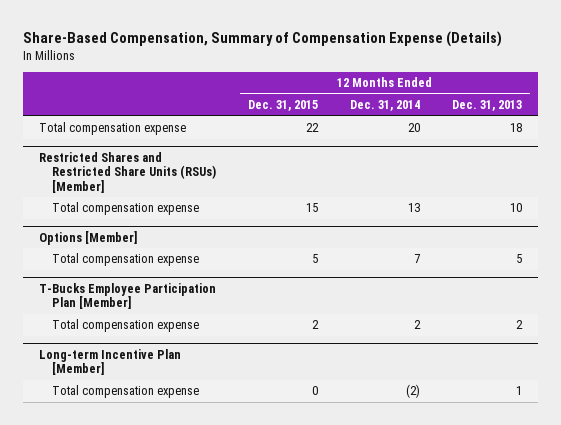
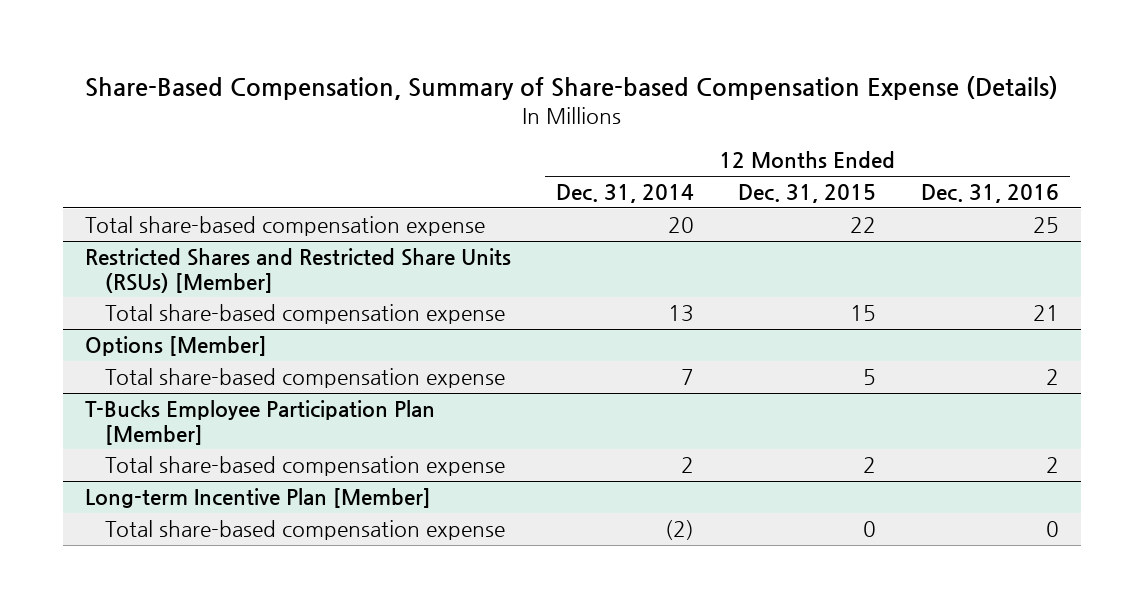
[23,30,503,47] Share-Based Compensation, Summary of Compensation Expense (Details) -> [84,76,1058,101] Share-Based Compensation, Summary of Share-based Compensation Expense (Details)
[451,100,522,112] Dec. 31, 2013 -> none
none -> [920,184,1059,204] Dec. 31, 2016
[39,122,187,136] Total compensation expense -> [85,216,486,237] Total share-based compensation expense
[52,202,200,216] Total compensation expense -> [105,304,506,325] Total share-based compensation expense
[52,253,200,267] Total compensation expense -> [105,368,506,389] Total share-based compensation expense
[52,319,200,333] Total compensation expense -> [105,456,506,477] Total share-based compensation expense
[52,385,200,399] Total compensation expense -> [105,520,506,541] Total share-based compensation expense

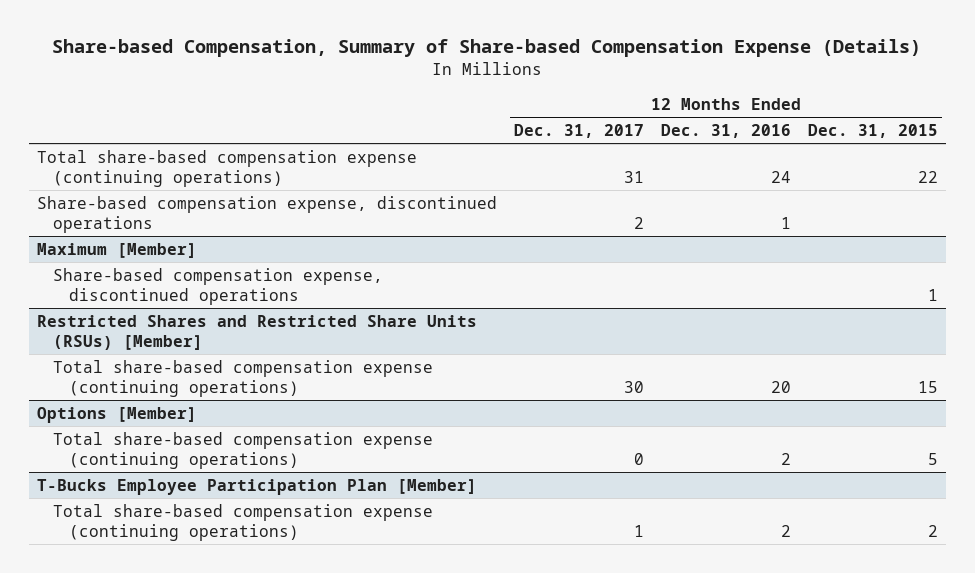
[84,76,1058,101] Share-Based Compensation, Summary of Share-based Compensation Expense (Details) -> [52,39,922,58] Share-based Compensation, Summary of Share-based Compensation Expense (Details)
[555,184,694,204] Dec. 31, 2014 -> none
none -> [513,123,644,138] Dec. 31, 2017
[85,216,486,237] Total share-based compensation expense -> [37,149,418,187] Total share-based compensation expense (continuing operations)
[1032,217,1059,234] 25 -> [770,170,791,183] 24
none -> [37,195,498,233] Share-based compensation expense, discontinued operations
none -> [37,242,198,258] Maximum [Member]
none -> [53,267,384,305] Share-based compensation expense, discontinued operations
[105,304,506,325] Total share-based compensation expense -> [53,359,434,397] Total share-based compensation expense (continuing operations)
[1032,305,1059,322] 21 -> [770,380,791,393] 20
[105,368,506,389] Total share-based compensation expense -> [53,431,434,469] Total share-based compensation expense (continuing operations)
[85,488,432,509] Long-term Incentive Plan [Member] -> none
[105,520,506,541] Total share-based compensation expense -> none
[105,456,506,477] Total share-based compensation expense -> [53,503,434,541] Total share-based compensation expense (continuing operations)

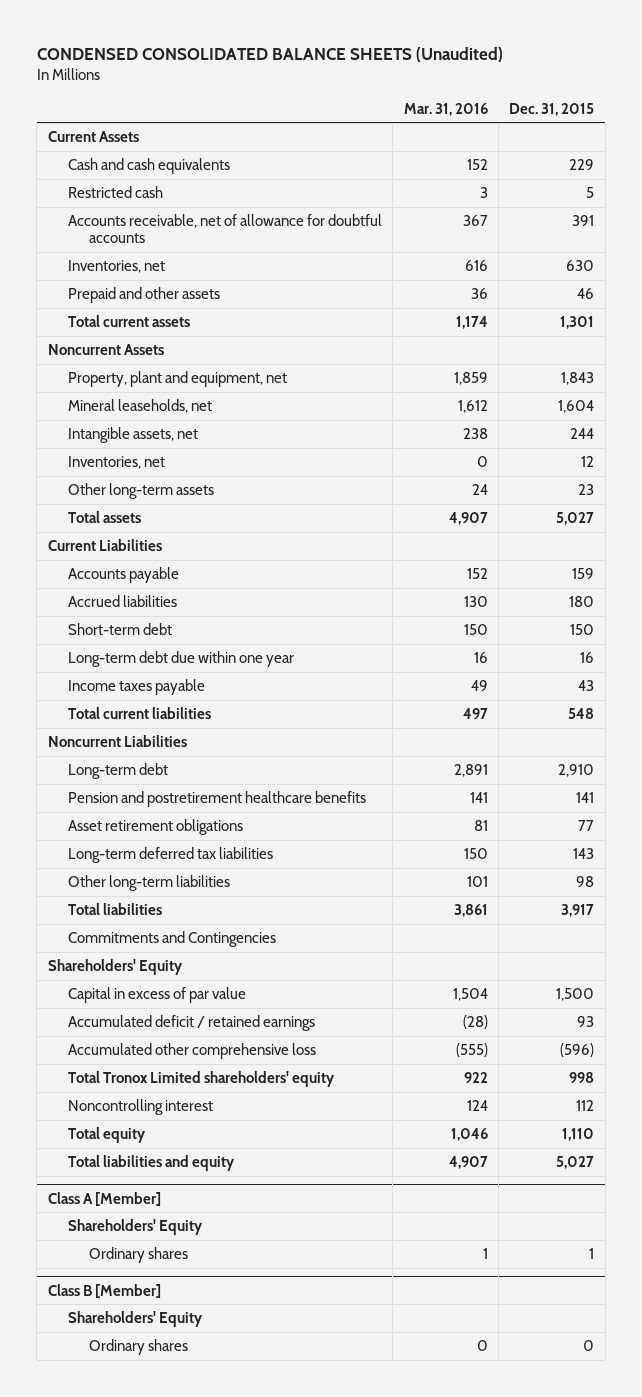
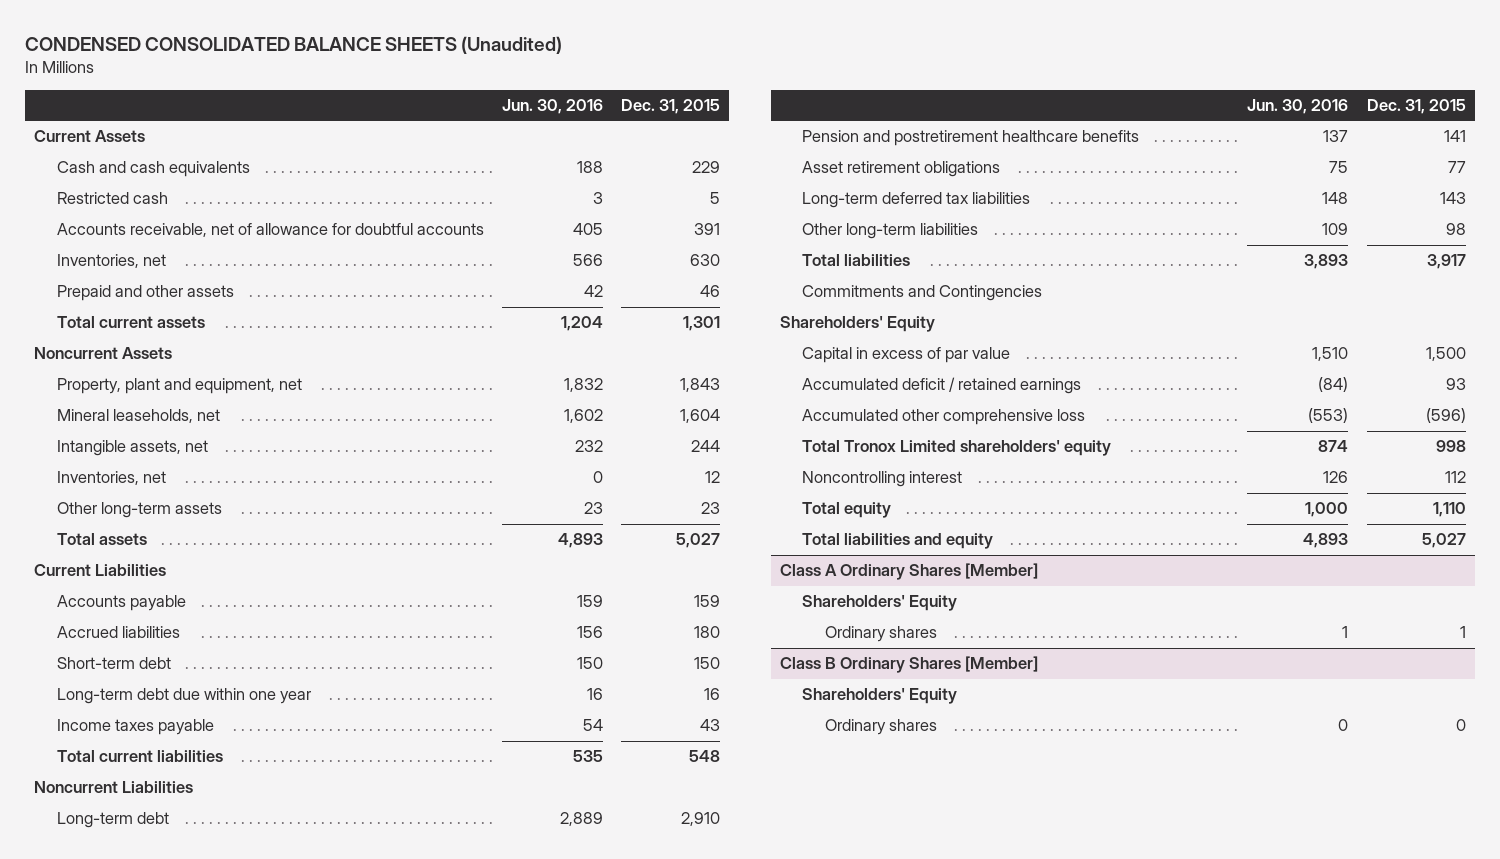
[403,102,488,116] Mar. 31, 2016 -> none
none -> [502,98,604,114] Jun. 30, 2016
[47,1191,161,1206] Class A [Member] -> [779,563,1038,581] Class A Ordinary Shares [Member]
[47,1283,161,1298] Class B [Member] -> [779,656,1038,674] Class B Ordinary Shares [Member]

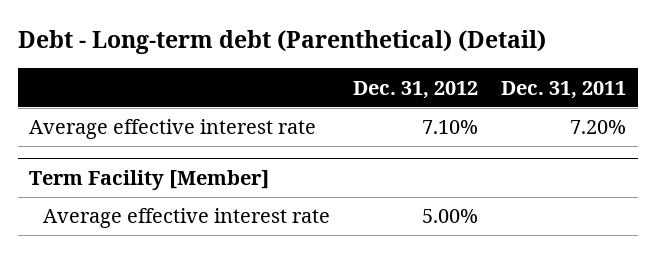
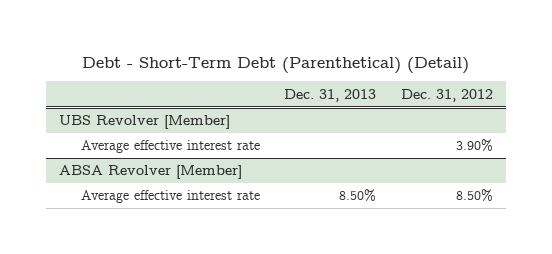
[17,30,546,55] Debt - Long-term debt (Parenthetical) (Detail) -> [82,56,470,74] Debt - Short-Term Debt (Parenthetical) (Detail)
[501,80,627,99] Dec. 31, 2011 -> none
none -> [284,88,377,102] Dec. 31, 2013
[29,169,270,190] Term Facility [Member] -> none
none -> [58,115,230,130] UBS Revolver [Member]
[422,120,479,135] 7.10% -> [456,139,494,153] 3.90%
none -> [58,165,242,180] ABSA Revolver [Member]
[422,209,479,224] 5.00% -> [456,189,494,203] 8.50%

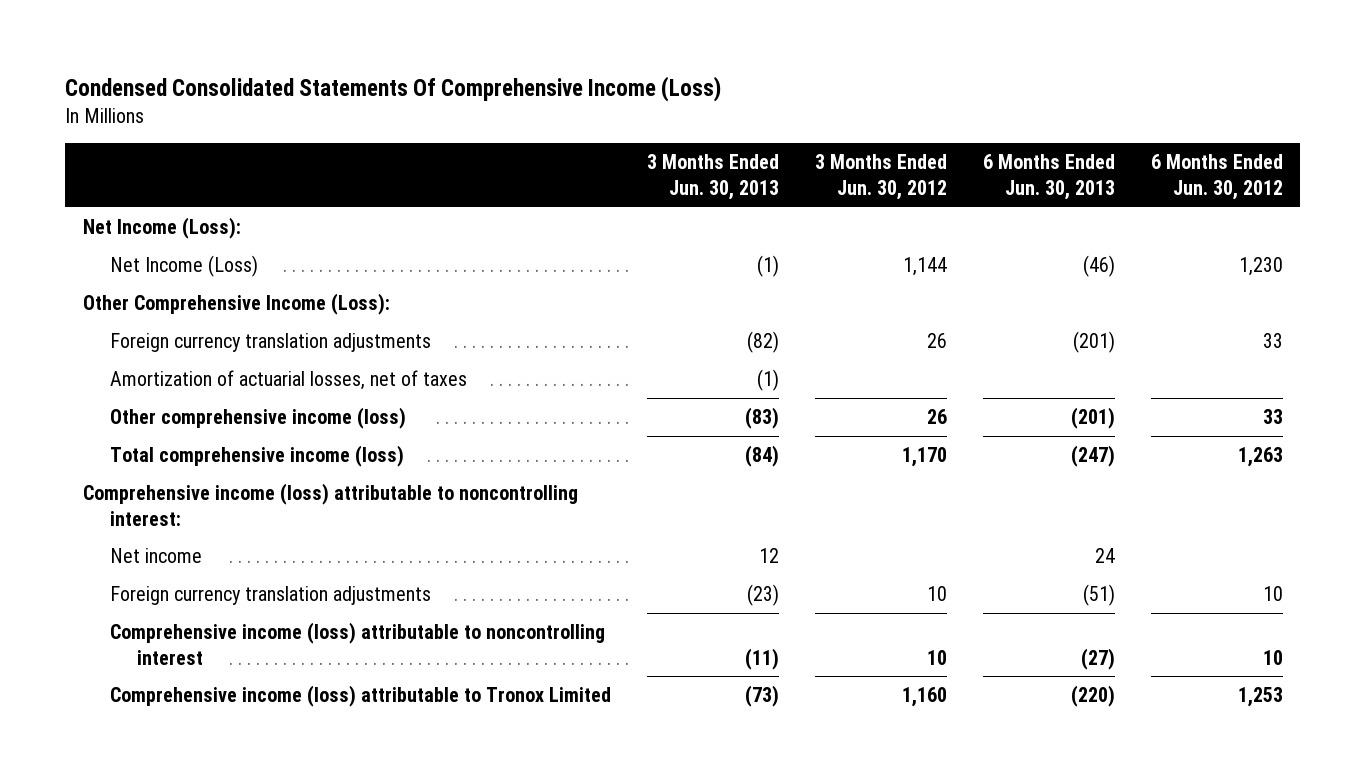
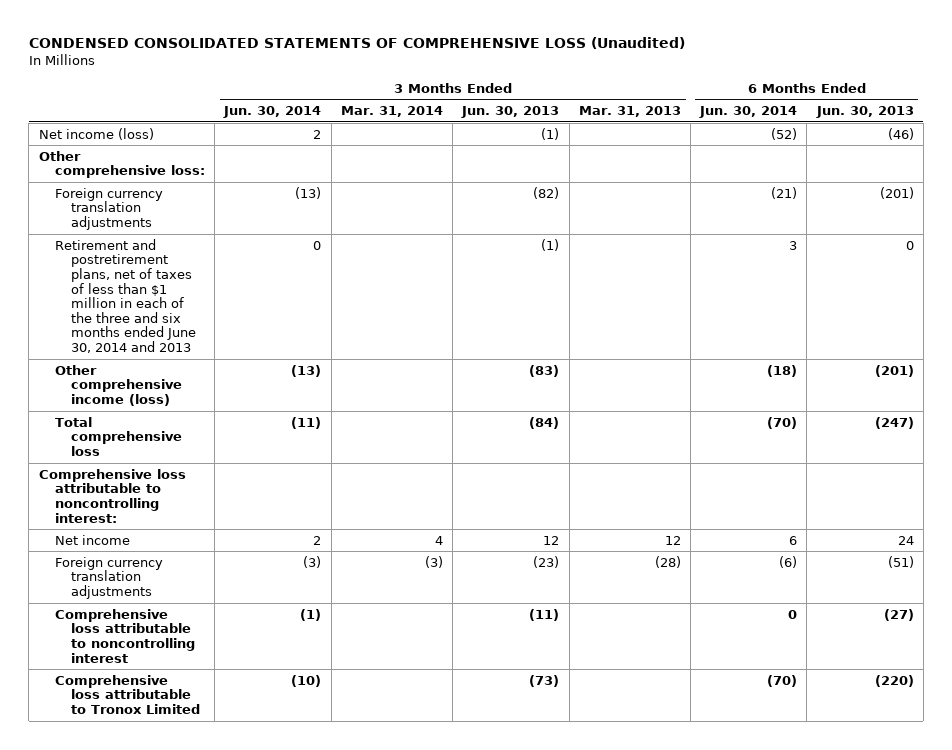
[64,76,721,103] Condensed Consolidated Statements Of Comprehensive Income (Loss) -> [28,37,685,50] CONDENSED CONSOLIDATED STATEMENTS OF COMPREHENSIVE LOSS (Unaudited)
[814,154,947,200] 3 Months Ended Jun. 30, 2012 -> none
[1150,154,1283,200] 6 Months Ended Jun. 30, 2012 -> none
none -> [223,105,322,118] Jun. 30, 2014
none -> [340,105,443,117] Mar. 31, 2014
none -> [578,105,681,117] Mar. 31, 2013
none -> [699,105,798,118] Jun. 30, 2014
[82,216,241,239] Net Income (Loss): -> none
[109,254,258,277] Net Income (Loss) -> [38,127,154,140] Net income (loss)
[82,292,390,315] Other Comprehensive Income (Loss): -> [38,150,205,179] Other comprehensive loss:
[109,369,467,390] Amortization of actuarial losses, net of taxes -> none
none -> [54,238,197,354] Retirement and postretirement plans, net of taxes of less than $1 million in each of the three and six months ended June 30, 2014 and 2013
[109,444,404,467] Total comprehensive income (loss) -> [54,416,183,456] Total comprehensive loss
[82,482,578,526] Comprehensive income (loss) attributable to noncontrolling interest: -> [38,468,186,523] Comprehensive loss attributable to noncontrolling interest:
[109,621,605,665] Comprehensive income (loss) attributable to noncontrolling interest -> [54,608,196,663] Comprehensive loss attributable to noncontrolling interest
[109,684,611,707] Comprehensive income (loss) attributable to Tronox Limited -> [54,674,201,714] Comprehensive loss attributable to Tronox Limited

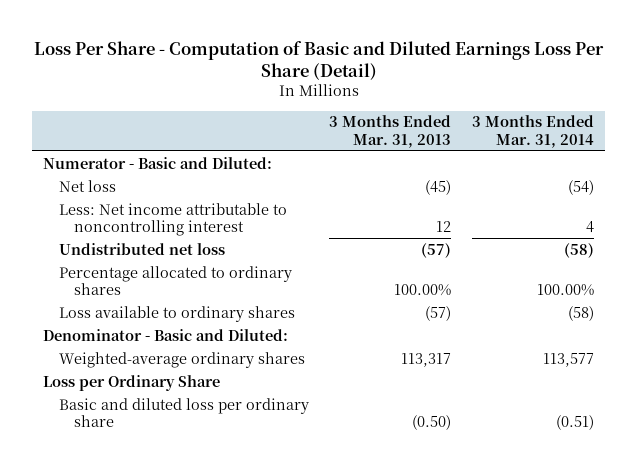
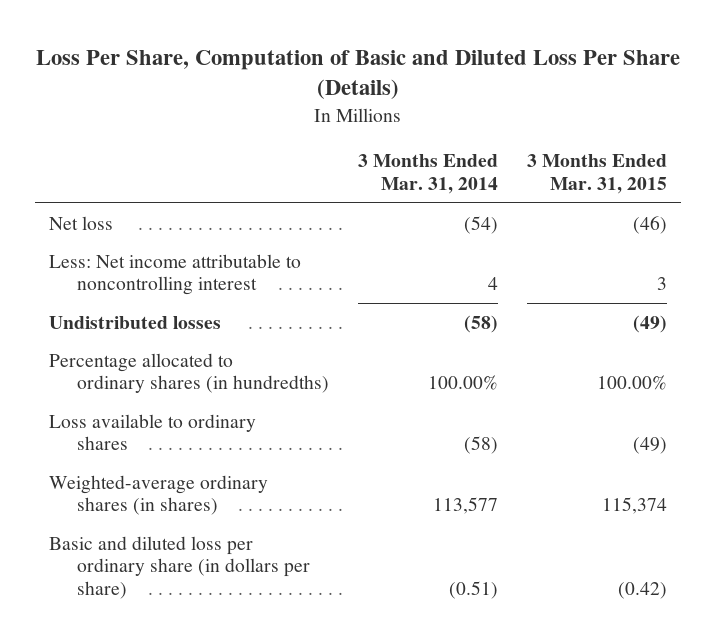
[33,40,604,81] Loss Per Share - Computation of Basic and Diluted Earnings Loss Per Share (Detail) -> [35,49,680,100] Loss Per Share, Computation of Basic and Diluted Loss Per Share (Details)
[329,115,452,148] 3 Months Ended Mar. 31, 2013 -> none
none -> [526,154,667,194] 3 Months Ended Mar. 31, 2015
[42,156,272,169] Numerator - Basic and Diluted: -> none
[58,242,225,255] Undistributed net loss -> [48,315,221,329] Undistributed losses
[58,265,292,295] Percentage allocated to ordinary shares -> [48,352,329,394] Percentage allocated to ordinary shares (in hundredths)
[42,328,288,341] Denominator - Basic and Diluted: -> none
[42,374,220,391] Loss per Ordinary Share -> none
[58,351,305,368] Weighted-average ordinary shares -> [48,474,268,516] Weighted-average ordinary shares (in shares)
[58,397,309,427] Basic and diluted loss per ordinary share -> [48,535,310,600] Basic and diluted loss per ordinary share (in dollars per share)

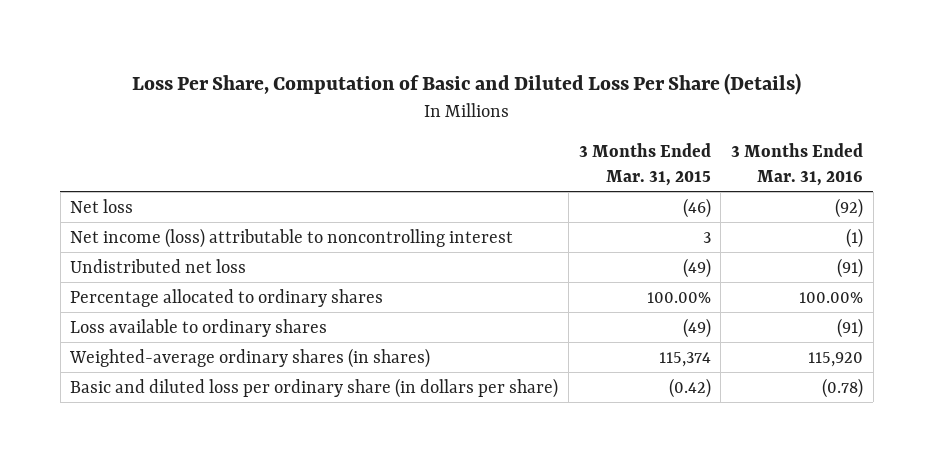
[357,154,498,194] 3 Months Ended Mar. 31, 2014 -> none
none -> [731,142,864,186] 3 Months Ended Mar. 31, 2016
[48,253,301,296] Less: Net income attributable to noncontrolling interest -> [70,227,514,248] Net income (loss) attributable to noncontrolling interest
[48,315,221,329] Undistributed losses -> [70,258,247,273] Undistributed net loss
[48,352,329,394] Percentage allocated to ordinary shares (in hundredths) -> [70,288,384,307] Percentage allocated to ordinary shares

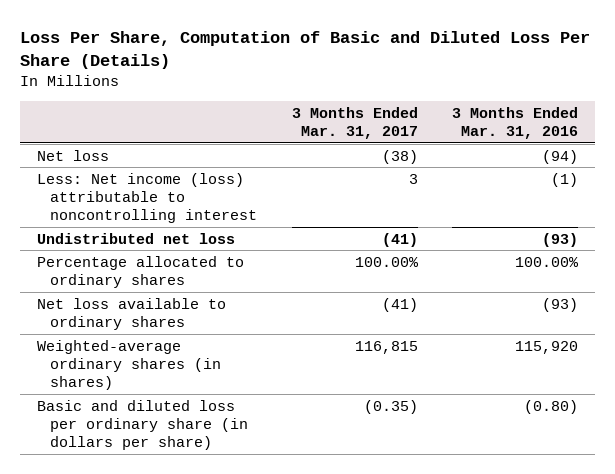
[578,142,711,186] 3 Months Ended Mar. 31, 2015 -> none
none -> [291,106,418,139] 3 Months Ended Mar. 31, 2017
[835,197,864,218] (92) -> [541,149,578,164] (94)
[70,227,514,248] Net income (loss) attributable to noncontrolling interest -> [37,172,258,223] Less: Net income (loss) attributable to noncontrolling interest
[837,257,864,278] (91) -> [541,232,578,247] (93)
[70,318,328,337] Loss available to ordinary shares -> [37,297,227,330] Net loss available to ordinary shares
[837,317,864,338] (91) -> [541,297,578,312] (93)
[822,377,864,398] (0.78) -> [523,399,578,414] (0.80)

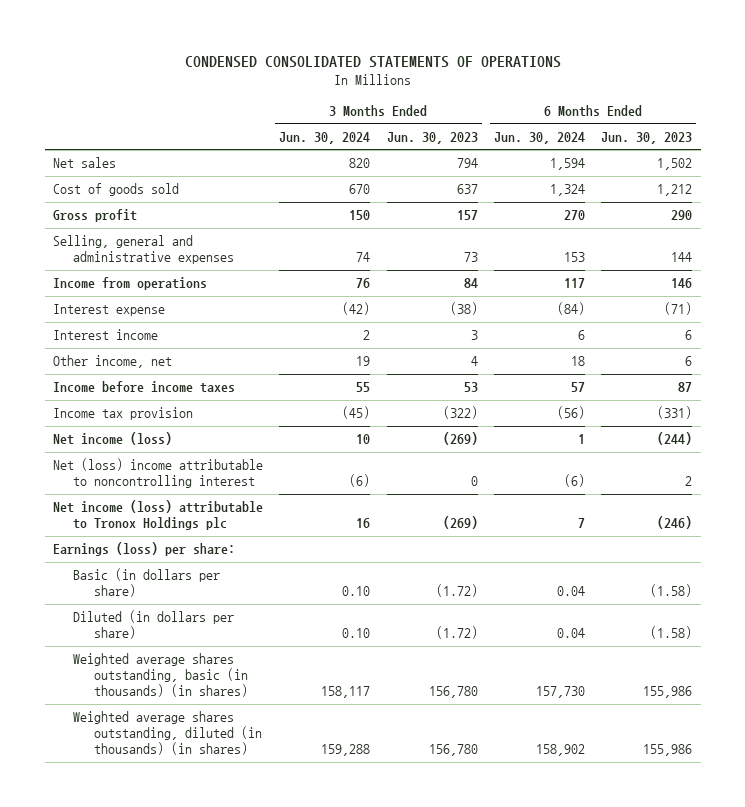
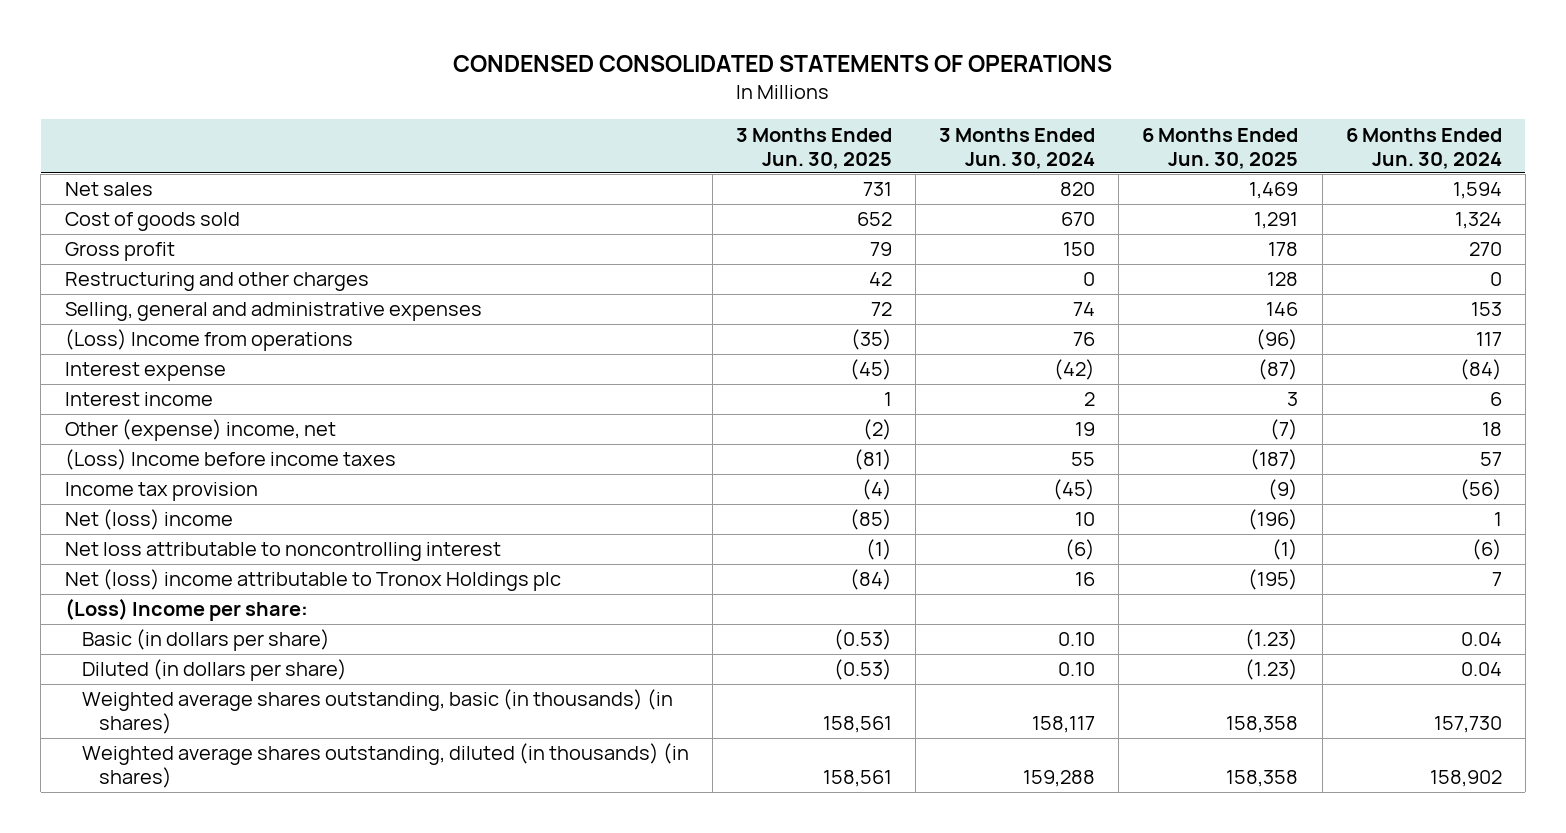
[386,131,478,144] Jun. 30, 2023 -> none
[601,131,693,144] Jun. 30, 2023 -> none
none -> [735,127,892,169] 3 Months Ended Jun. 30, 2025
none -> [1142,127,1299,169] 6 Months Ended Jun. 30, 2025
none -> [64,272,369,292] Restructuring and other charges
[52,277,207,291] Income from operations -> [64,329,353,352] (Loss) Income from operations
[52,355,172,369] Other income, net -> [64,419,336,442] Other (expense) income, net
[52,381,235,394] Income before income taxes -> [64,449,396,471] (Loss) Income before income taxes
[52,432,172,446] Net income (loss) -> [64,509,233,531] Net (loss) income
[52,458,263,489] Net (loss) income attributable to noncontrolling interest -> [64,542,501,562] Net loss attributable to noncontrolling interest
[52,500,263,531] Net income (loss) attributable to Tronox Holdings plc -> [64,569,561,592] Net (loss) income attributable to Tronox Holdings plc
[52,542,235,557] Earnings (loss) per share: -> [64,598,308,622] (Loss) Income per share:

